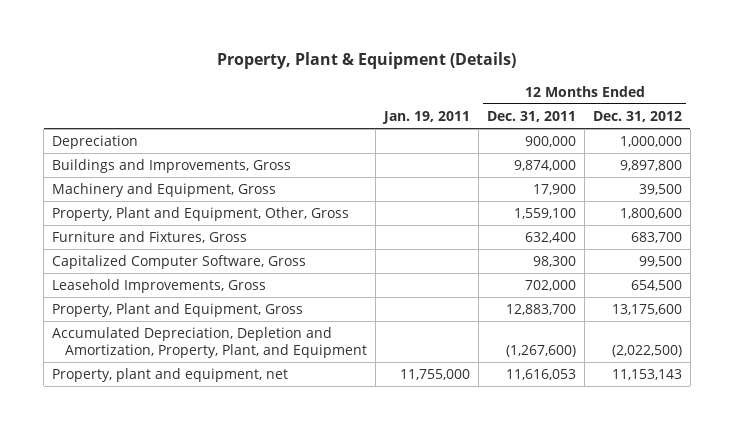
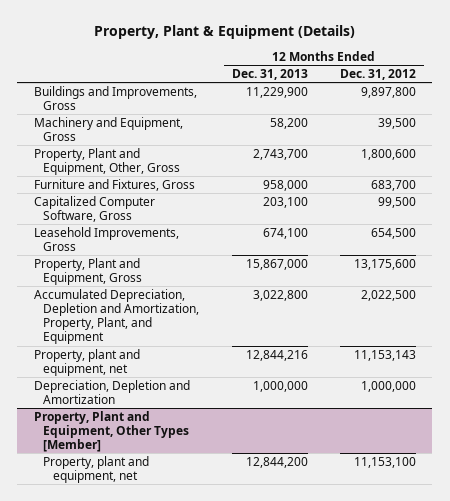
[382,111,471,125] Jan. 19, 2011 -> none
[487,111,577,123] Dec. 31, 2011 -> none
none -> [231,69,308,81] Dec. 31, 2013
[52,135,139,150] Depreciation -> none
[611,345,682,358] (2,022,500) -> [361,289,417,301] 2,022,500
none -> [33,379,190,405] Depreciation, Depletion and Amortization
none -> [33,410,190,453] Property, Plant and Equipment, Other Types [Member]
none -> [43,455,150,484] Property, plant and equipment, net

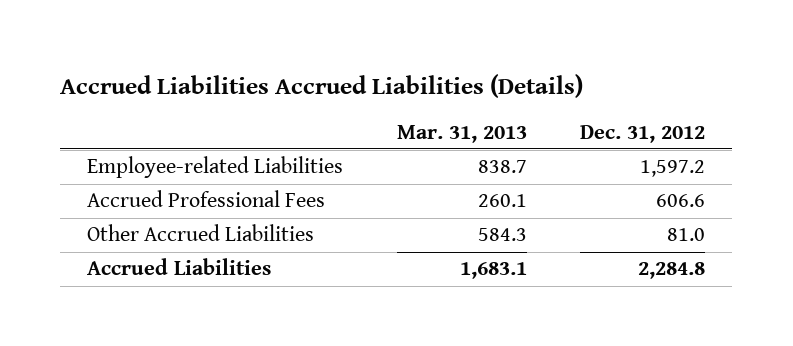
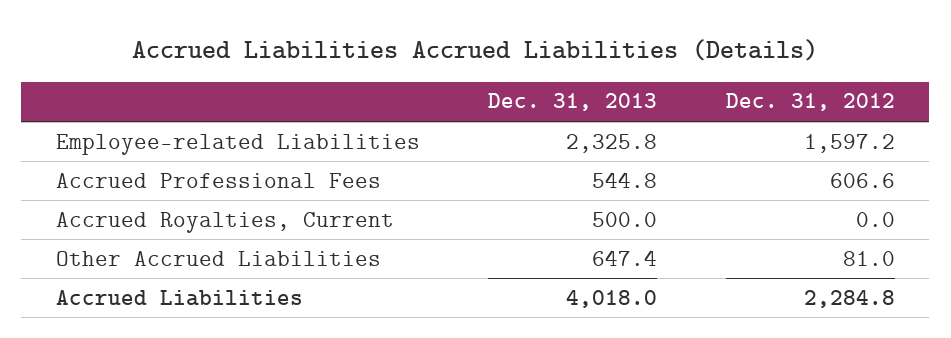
[396,124,527,143] Mar. 31, 2013 -> none
none -> [488,93,658,112] Dec. 31, 2013
none -> [55,211,394,233] Accrued Royalties, Current

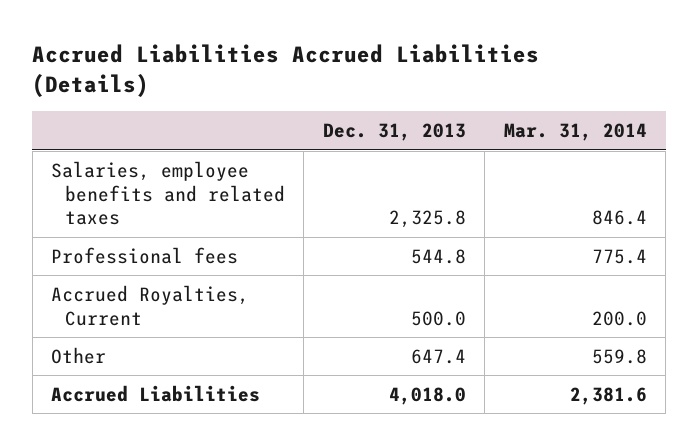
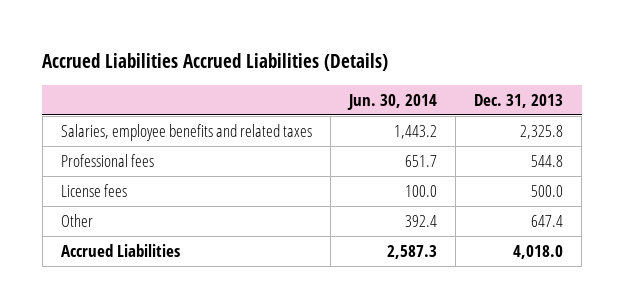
[503,123,647,142] Mar. 31, 2014 -> none
none -> [347,93,438,110] Jun. 30, 2014
[51,284,250,326] Accrued Royalties, Current -> [61,183,128,197] License fees

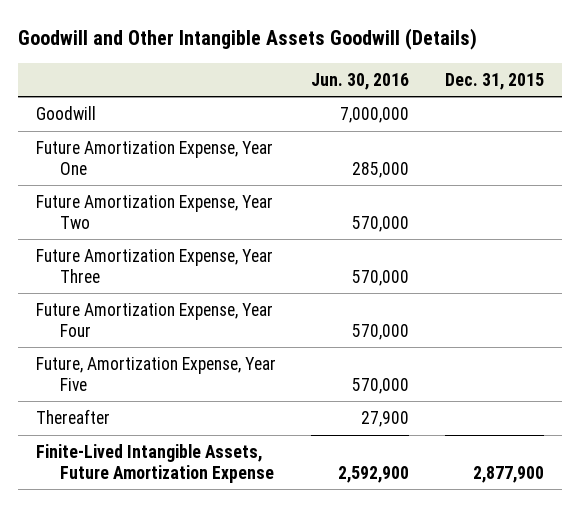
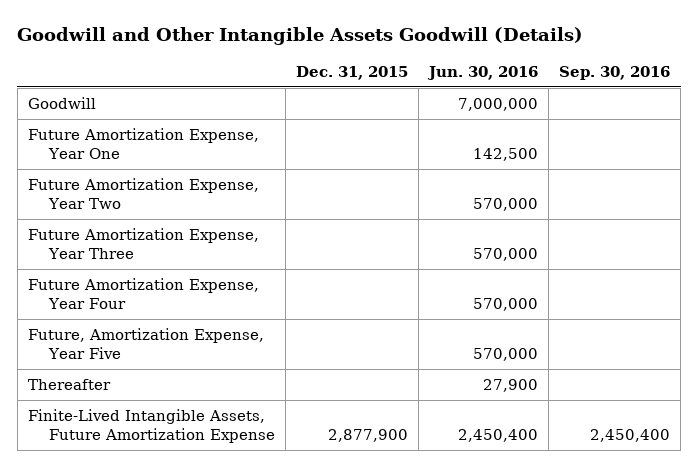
none -> [559,65,671,80] Sep. 30, 2016
[352,161,410,178] 285,000 -> [473,148,539,162] 142,500
[338,465,410,483] 2,592,900 -> [458,429,539,443] 2,450,400

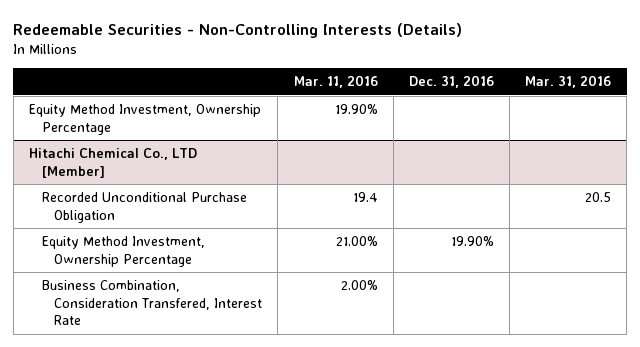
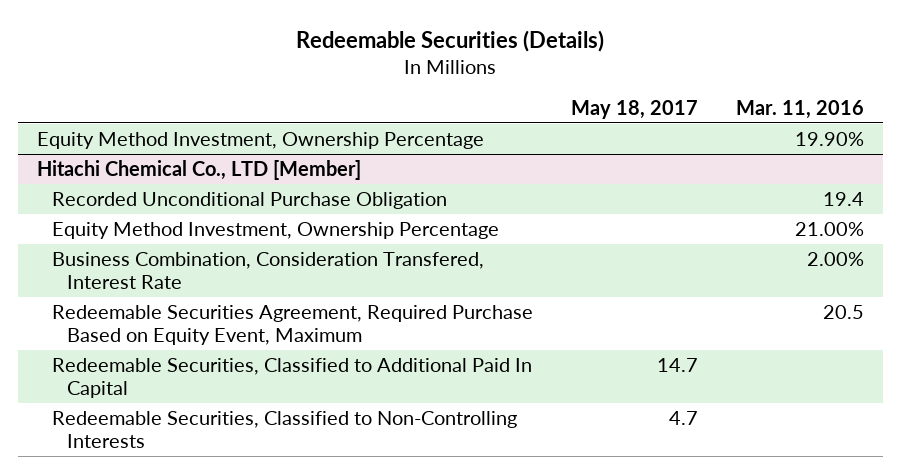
[13,23,463,39] Redeemable Securities - Non-Controlling Interests (Details) -> [296,29,605,52] Redeemable Securities (Details)
[408,75,494,89] Dec. 31, 2016 -> none
[525,75,612,89] Mar. 31, 2016 -> none
none -> [570,99,698,119] May 18, 2017
none -> [51,305,533,346] Redeemable Securities Agreement, Required Purchase Based on Equity Event, Maximum
none -> [51,358,532,399] Redeemable Securities, Classified to Additional Paid In Capital
none -> [51,411,517,449] Redeemable Securities, Classified to Non-Controlling Interests

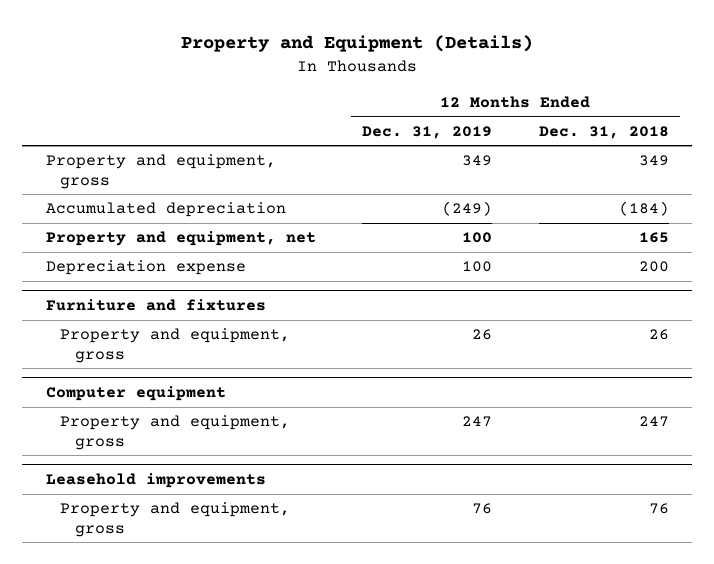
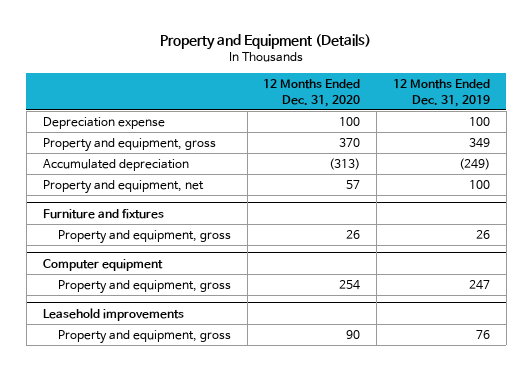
[538,125,669,139] Dec. 31, 2018 -> none
none -> [263,79,361,107] 12 Months Ended Dec. 31, 2020
[45,260,246,276] Depreciation expense -> [42,116,165,129] Depreciation expense

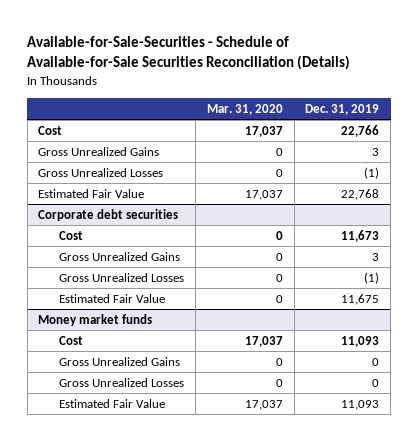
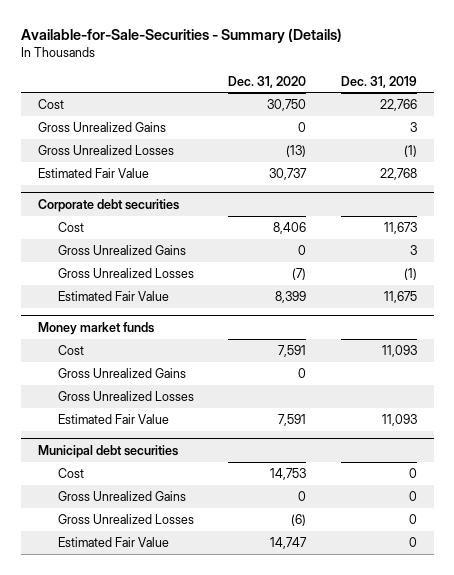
[27,36,351,71] Available-for-Sale-Securities - Schedule of Available-for-Sale Securities Reconciliation (Details) -> [20,28,342,44] Available-for-Sale-Securities - Summary (Details)
[206,103,283,115] Mar. 31, 2020 -> none
none -> [228,75,307,88] Dec. 31, 2020
none -> [57,367,186,378] Gross Unrealized Gains
none -> [57,390,194,401] Gross Unrealized Losses
[58,398,165,408] Estimated Fair Value -> [57,413,169,424] Estimated Fair Value
none -> [37,444,178,458] Municipal debt securities
none -> [57,467,84,478] Cost
none -> [57,536,169,547] Estimated Fair Value

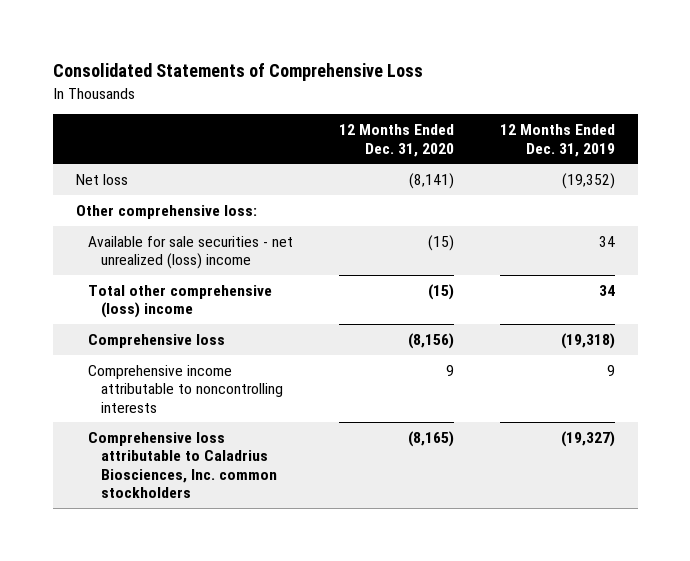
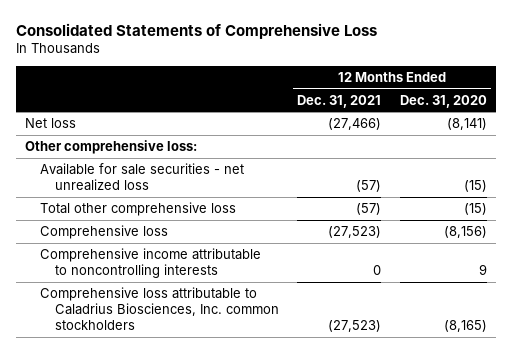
[499,124,615,157] 12 Months Ended Dec. 31, 2019 -> none
none -> [297,94,382,108] Dec. 31, 2021
[88,235,294,270] Available for sale securities - net unrealized (loss) income -> [39,163,244,192] Available for sale securities - net unrealized loss
[88,284,273,319] Total other comprehensive (loss) income -> [39,202,236,217] Total other comprehensive loss

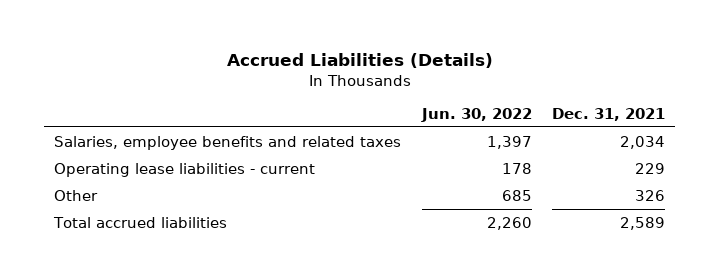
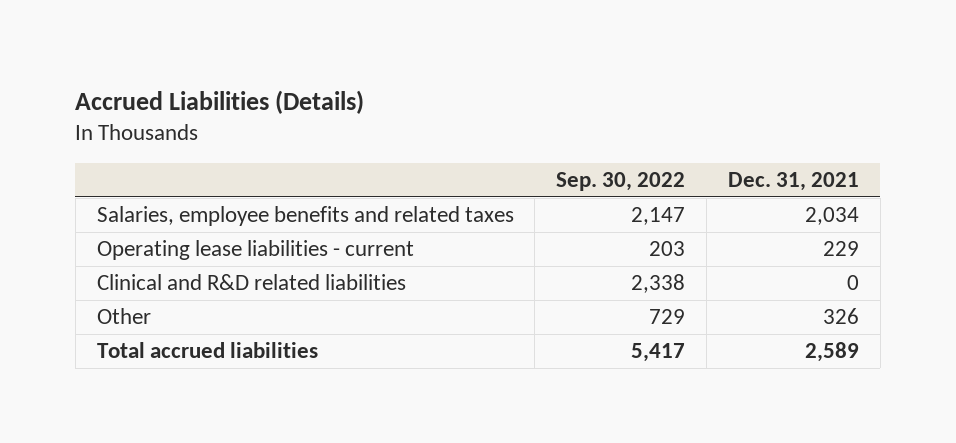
[420,107,532,122] Jun. 30, 2022 -> none
none -> [556,172,686,192] Sep. 30, 2022
none -> [96,274,406,291] Clinical and R&D related liabilities

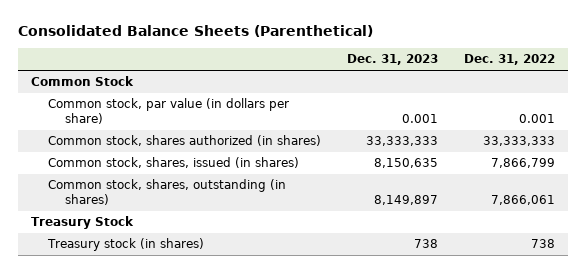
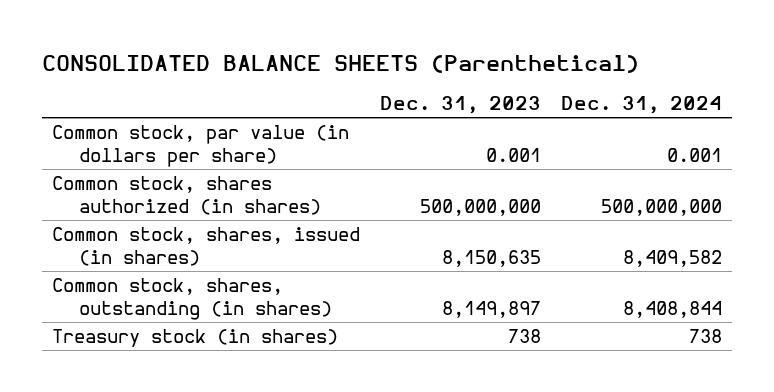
[18,25,374,38] Consolidated Balance Sheets (Parenthetical) -> [42,54,640,73] CONSOLIDATED BALANCE SHEETS (Parenthetical)
[464,54,556,66] Dec. 31, 2022 -> none
none -> [560,96,722,115] Dec. 31, 2024
[31,76,135,87] Common Stock -> none
[366,136,439,147] 33,333,333 -> [419,198,541,216] 500,000,000
[31,216,135,230] Treasury Stock -> none

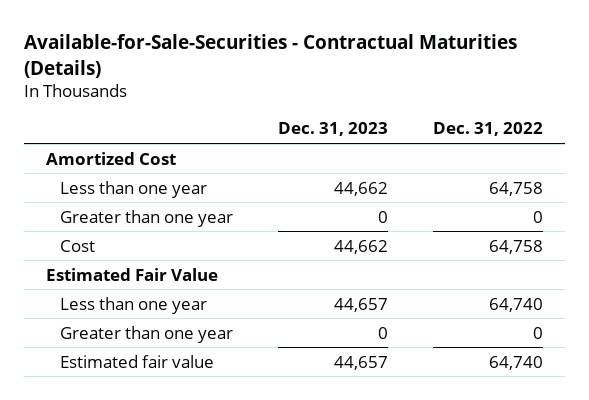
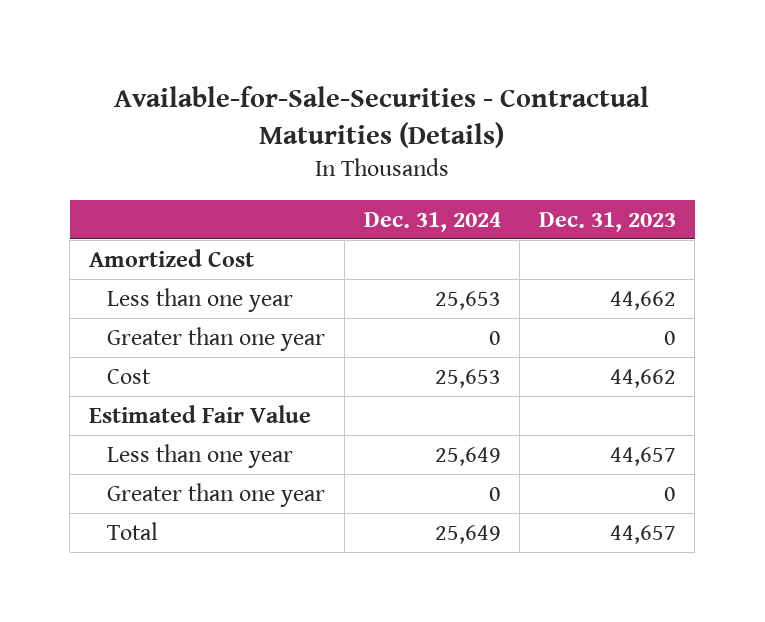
[432,122,543,137] Dec. 31, 2022 -> none
none -> [363,212,501,233] Dec. 31, 2024
[59,354,214,368] Estimated fair value -> [107,521,159,540] Total

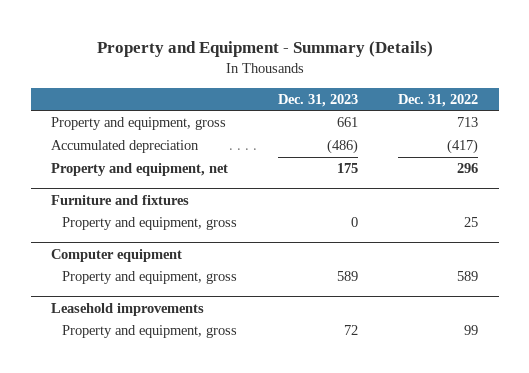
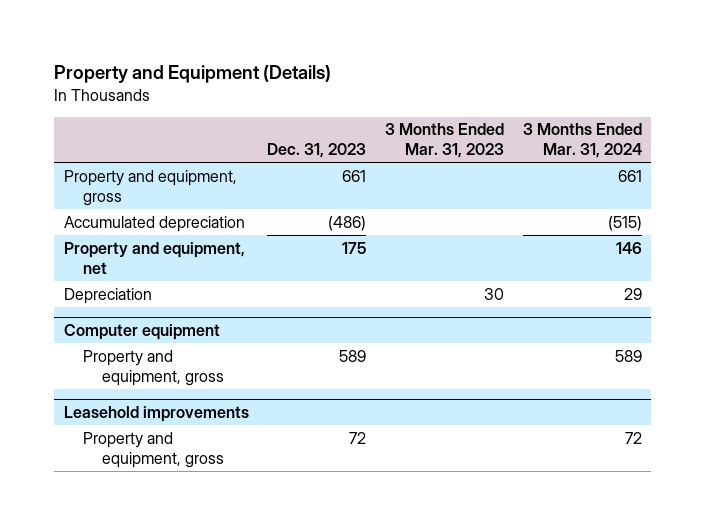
[96,41,433,58] Property and Equipment - Summary (Details) -> [54,65,332,84] Property and Equipment (Details)
[398,93,479,107] Dec. 31, 2022 -> none
none -> [385,123,505,159] 3 Months Ended Mar. 31, 2023
none -> [522,123,642,159] 3 Months Ended Mar. 31, 2024
[50,194,189,205] Furniture and fixtures -> none
[62,217,238,231] Property and equipment, gross -> none
none -> [63,287,152,304] Depreciation

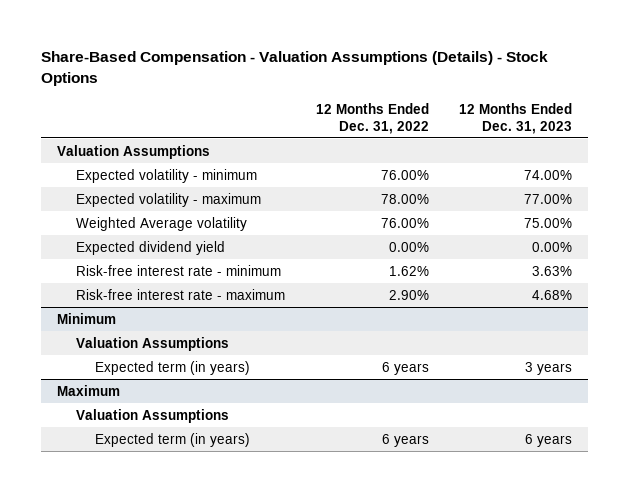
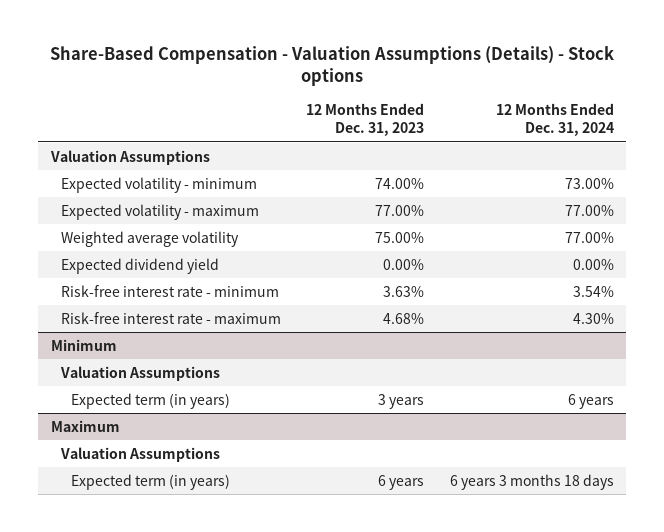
[41,51,549,87] Share-Based Compensation - Valuation Assumptions (Details) - Stock Options -> [50,46,615,87] Share-Based Compensation - Valuation Assumptions (Details) - Stock options
[315,102,429,134] 12 Months Ended Dec. 31, 2022 -> none
none -> [495,103,614,137] 12 Months Ended Dec. 31, 2024
[75,216,247,231] Weighted Average volatility -> [60,230,239,247] Weighted average volatility

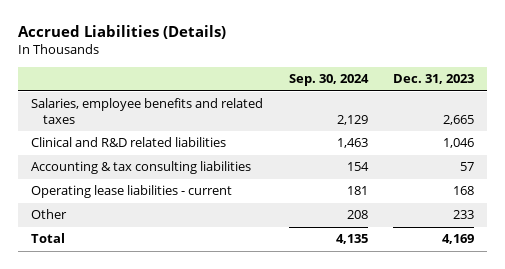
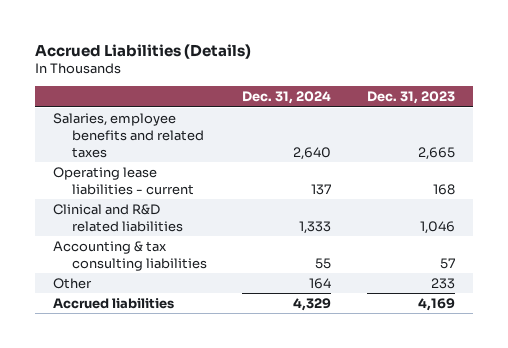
[288,74,369,87] Sep. 30, 2024 -> none
none -> [242,91,332,105] Dec. 31, 2024
[30,185,232,199] Operating lease liabilities - current -> [52,166,195,195] Operating lease liabilities - current
[30,233,65,244] Total -> [52,297,174,309] Accrued liabilities

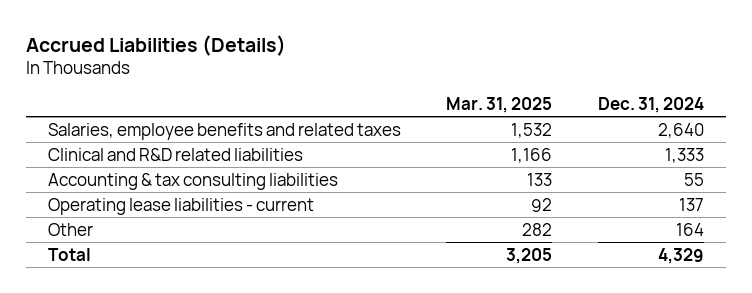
[366,91,455,105] Dec. 31, 2023 -> none
none -> [446,96,553,113] Mar. 31, 2025
[52,166,195,195] Operating lease liabilities - current -> [48,197,315,215] Operating lease liabilities - current
[52,297,174,309] Accrued liabilities -> [48,247,92,261] Total

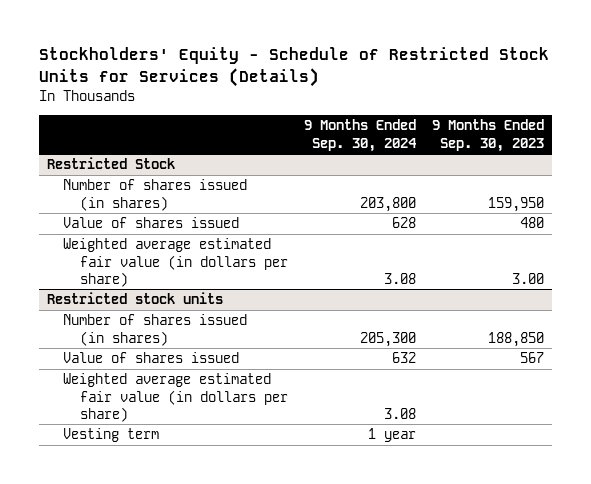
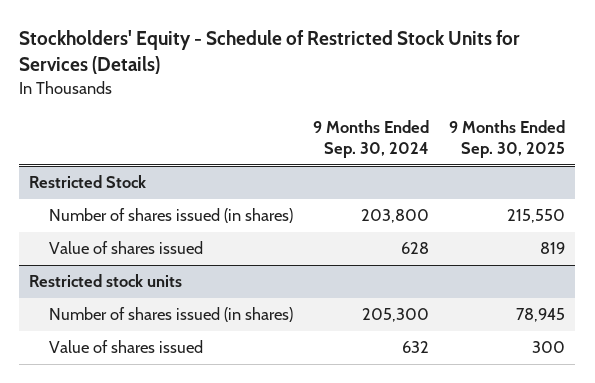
[432,119,545,152] 9 Months Ended Sep. 30, 2023 -> none
none -> [449,119,566,159] 9 Months Ended Sep. 30, 2025
[63,238,288,287] Weighted average estimated fair value (in dollars per share) -> none
[63,373,288,422] Weighted average estimated fair value (in dollars per share) -> none
[63,428,160,443] Vesting term -> none

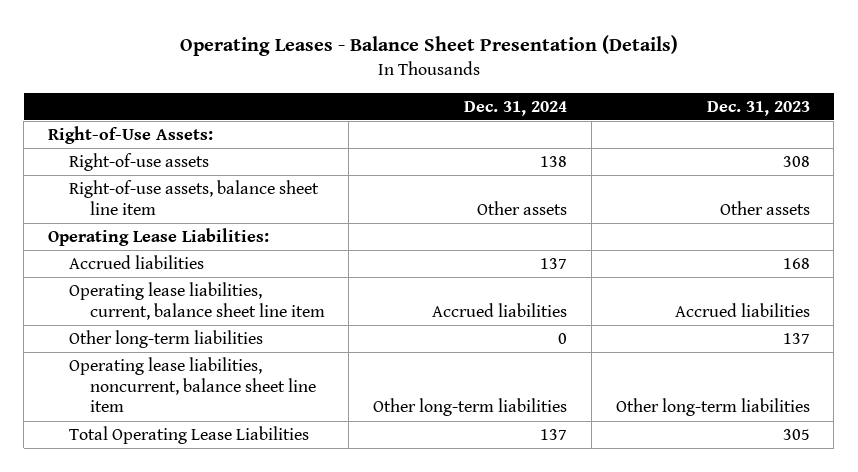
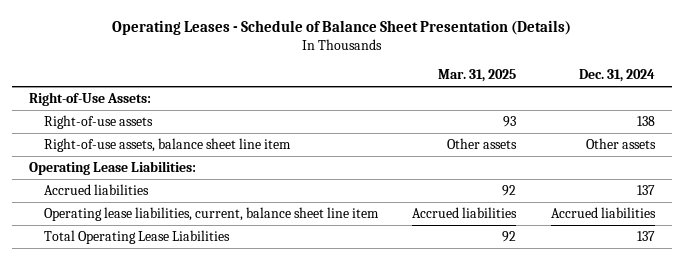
[179,35,678,57] Operating Leases - Balance Sheet Presentation (Details) -> [111,20,571,36] Operating Leases - Schedule of Balance Sheet Presentation (Details)
[706,100,810,116] Dec. 31, 2023 -> none
none -> [438,69,517,83] Mar. 31, 2025
[68,330,263,349] Other long-term liabilities -> none
[68,357,316,413] Operating lease liabilities, noncurrent, balance sheet line item -> none

